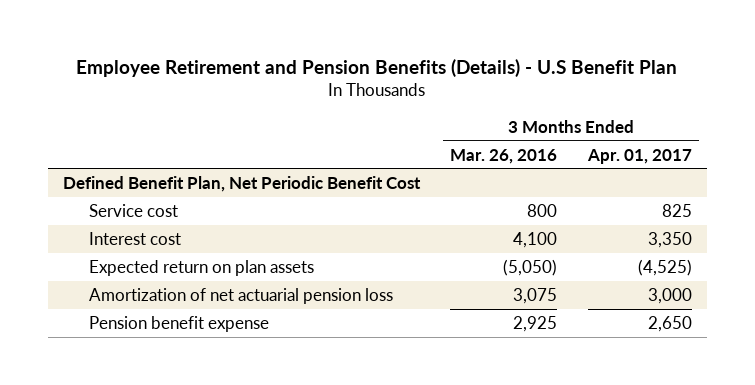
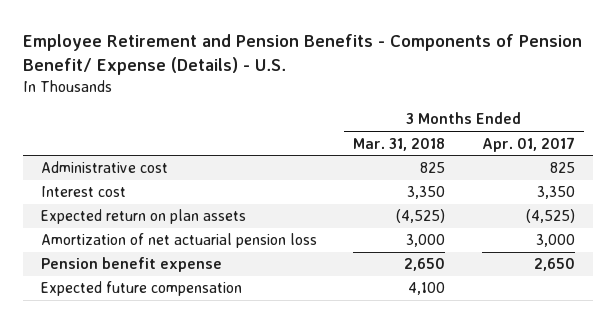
[76,58,678,77] Employee Retirement and Pension Benefits (Details) - U.S Benefit Plan -> [23,33,583,75] Employee Retirement and Pension Benefits - Components of Pension Benefit/ Expense (Details) - U.S.
[450,148,558,164] Mar. 26, 2016 -> none
none -> [353,137,446,151] Mar. 31, 2018
[63,175,422,192] Defined Benefit Plan, Net Periodic Benefit Cost -> none
[89,203,179,217] Service cost -> [41,161,169,174] Administrative cost
none -> [41,281,243,297] Expected future compensation

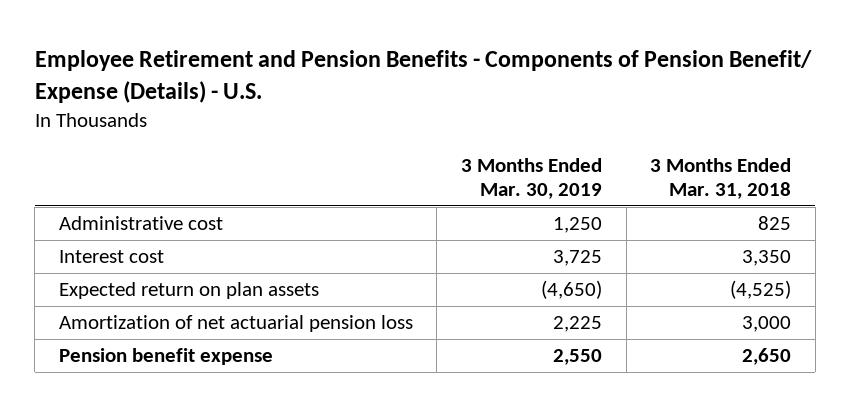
[481,136,575,152] Apr. 01, 2017 -> none
none -> [461,157,603,200] 3 Months Ended Mar. 30, 2019
[41,281,243,297] Expected future compensation -> none

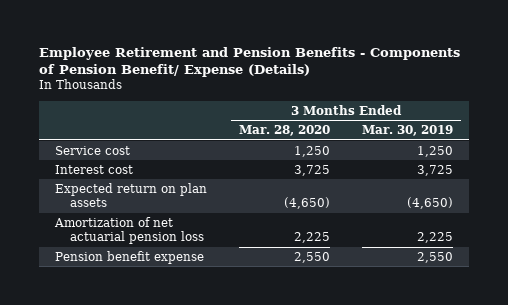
[34,49,812,104] Employee Retirement and Pension Benefits - Components of Pension Benefit/ Expense (Details) - U.S. -> [38,46,460,78] Employee Retirement and Pension Benefits - Components of Pension Benefit/ Expense (Details)
[650,157,792,200] 3 Months Ended Mar. 31, 2018 -> none
none -> [239,124,331,136] Mar. 28, 2020
[58,216,223,231] Administrative cost -> [55,145,131,155] Service cost

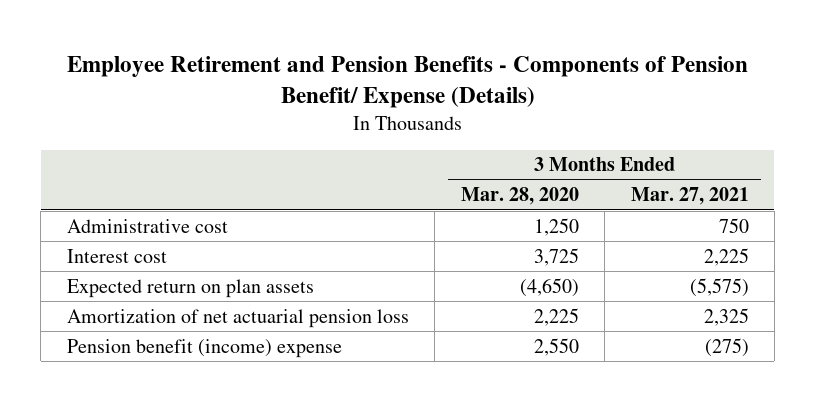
[362,124,454,136] Mar. 30, 2019 -> none
none -> [630,187,749,206] Mar. 27, 2021
[55,145,131,155] Service cost -> [66,218,228,233] Administrative cost
[55,250,205,264] Pension benefit expense -> [66,338,342,358] Pension benefit (income) expense

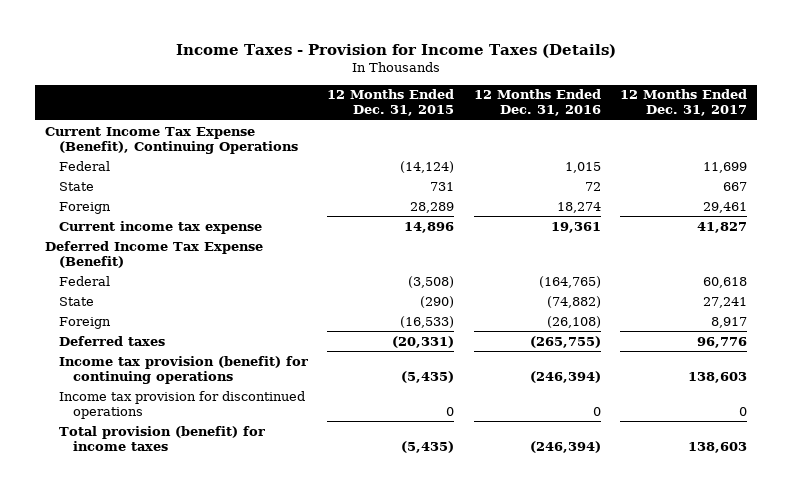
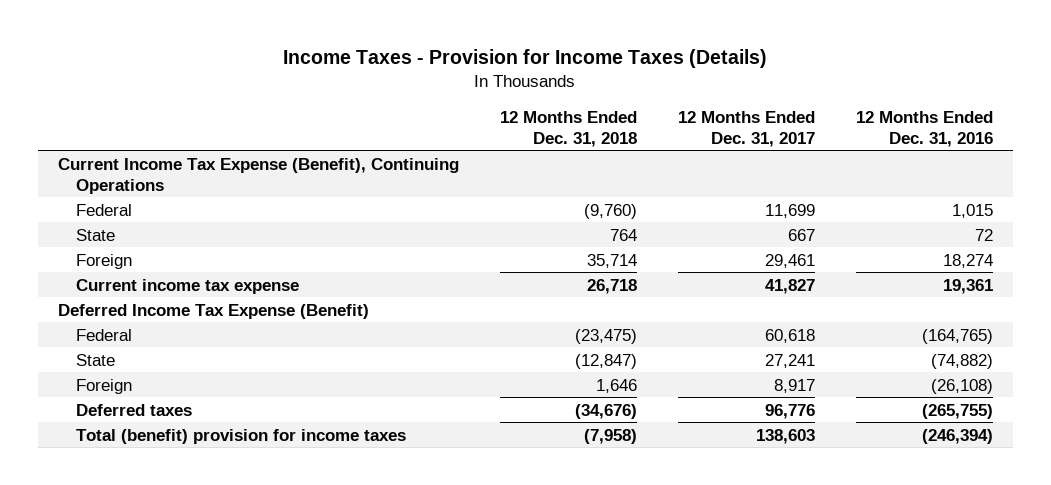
[327,89,455,117] 12 Months Ended Dec. 31, 2015 -> none
none -> [500,110,638,147] 12 Months Ended Dec. 31, 2018
[58,355,308,384] Income tax provision (benefit) for continuing operations -> none
[58,390,305,419] Income tax provision for discontinued operations -> none
[58,425,265,451] Total provision (benefit) for income taxes -> [75,428,406,444] Total (benefit) provision for income taxes

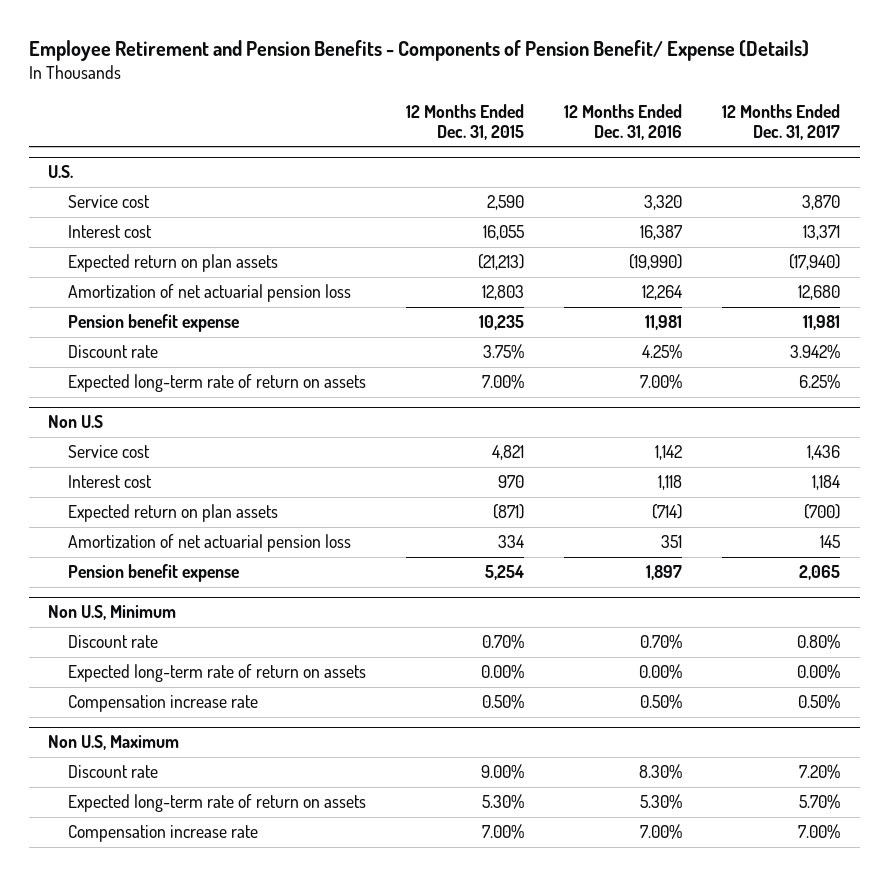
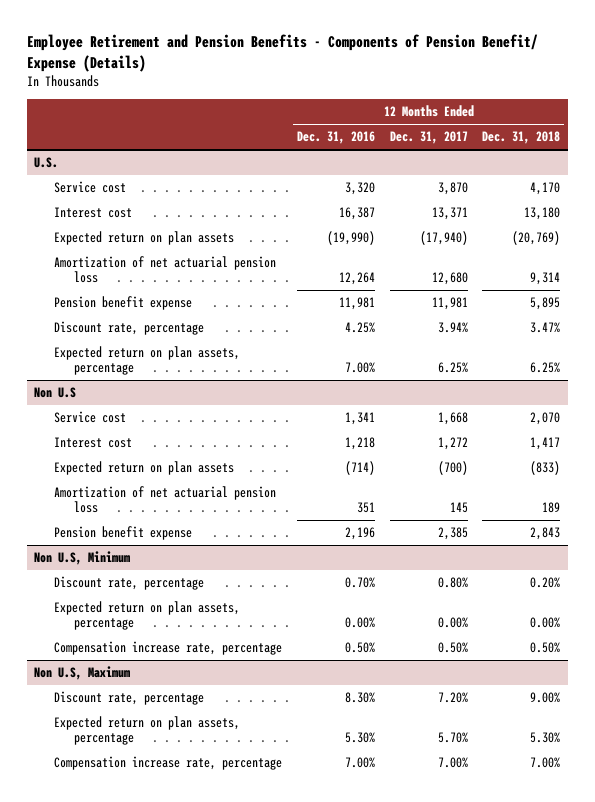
[405,103,524,140] 12 Months Ended Dec. 31, 2015 -> none
none -> [482,131,561,145] Dec. 31, 2018
[68,345,159,359] Discount rate -> [54,321,205,336] Discount rate, percentage
[789,344,840,360] 3.942% -> [437,322,468,334] 3.94%
[68,374,367,393] Expected long-term rate of return on assets -> [54,346,241,376] Expected return on plan assets, percentage
[654,445,682,461] 1,142 -> [344,412,375,426] 1,341
[806,445,840,461] 1,436 -> [437,412,468,426] 1,668
[657,475,682,491] 1,118 -> [344,437,375,451] 1,218
[811,475,840,491] 1,184 -> [437,437,468,451] 1,272
[645,565,682,581] 1,897 -> [344,527,375,541] 2,196
[798,565,840,581] 2,065 -> [437,527,468,541] 2,385
[68,635,159,649] Discount rate -> [54,576,205,591] Discount rate, percentage
[68,664,367,683] Expected long-term rate of return on assets -> [54,601,241,631] Expected return on plan assets, percentage
[68,695,259,713] Compensation increase rate -> [54,641,283,656] Compensation increase rate, percentage
[68,765,159,779] Discount rate -> [54,691,205,706] Discount rate, percentage
[68,794,367,813] Expected long-term rate of return on assets -> [54,716,241,746] Expected return on plan assets, percentage
[68,825,259,843] Compensation increase rate -> [54,756,283,771] Compensation increase rate, percentage

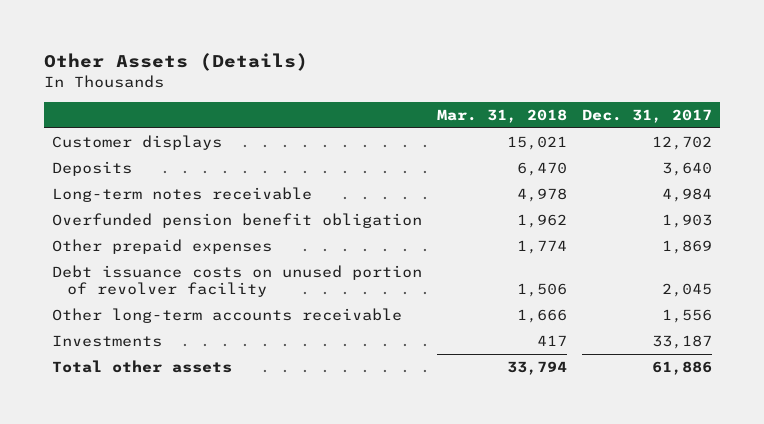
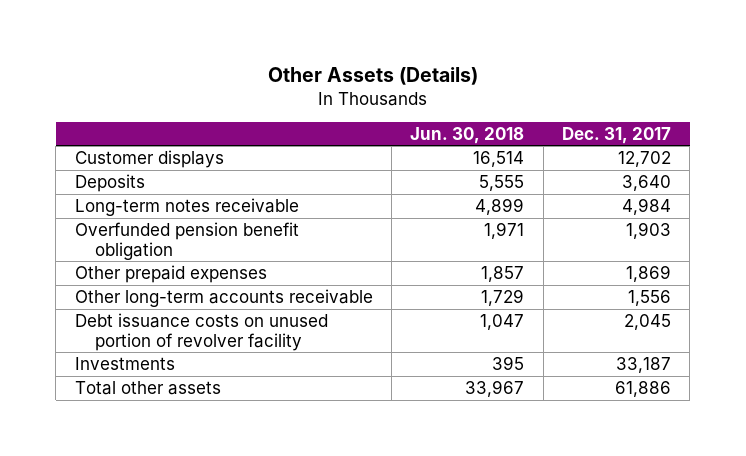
[437,108,568,123] Mar. 31, 2018 -> none
none -> [410,126,525,144] Jun. 30, 2018
[51,265,422,298] Debt issuance costs on unused portion of revolver facility -> [74,313,328,351] Debt issuance costs on unused portion of revolver facility

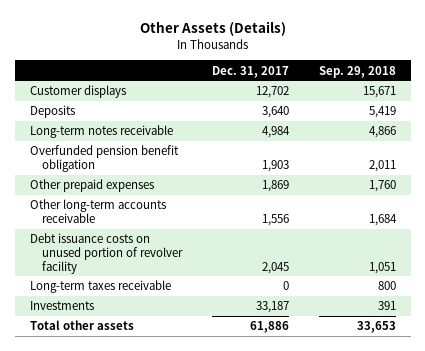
[410,126,525,144] Jun. 30, 2018 -> none
none -> [318,65,396,78] Sep. 29, 2018
none -> [29,280,171,294] Long-term taxes receivable

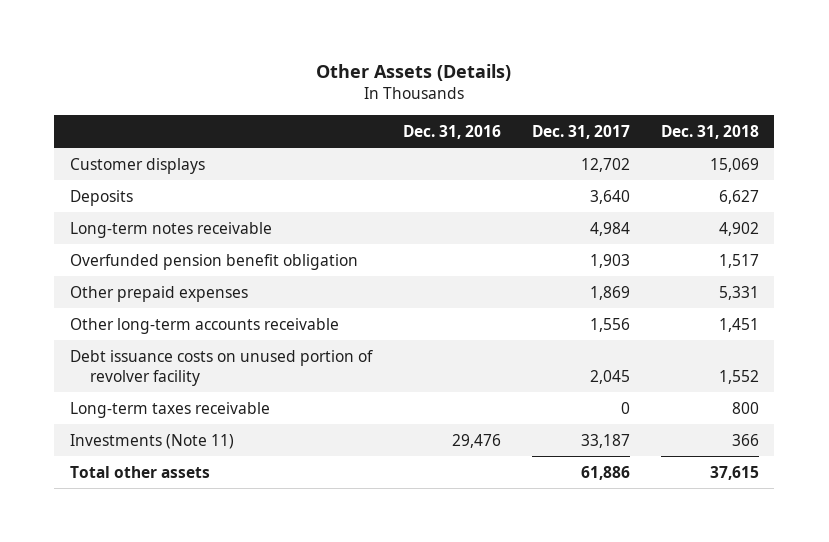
[318,65,396,78] Sep. 29, 2018 -> none
none -> [402,124,501,139] Dec. 31, 2016
none -> [660,124,759,139] Dec. 31, 2018
[29,301,94,311] Investments -> [69,433,234,449] Investments (Note 11)

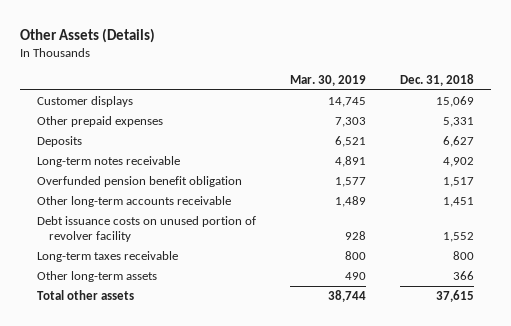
[402,124,501,139] Dec. 31, 2016 -> none
[531,124,630,139] Dec. 31, 2017 -> none
none -> [289,74,366,86] Mar. 30, 2019
[69,285,248,302] Other prepaid expenses -> [36,116,163,128] Other prepaid expenses
[69,433,234,449] Investments (Note 11) -> [36,271,157,283] Other long-term assets

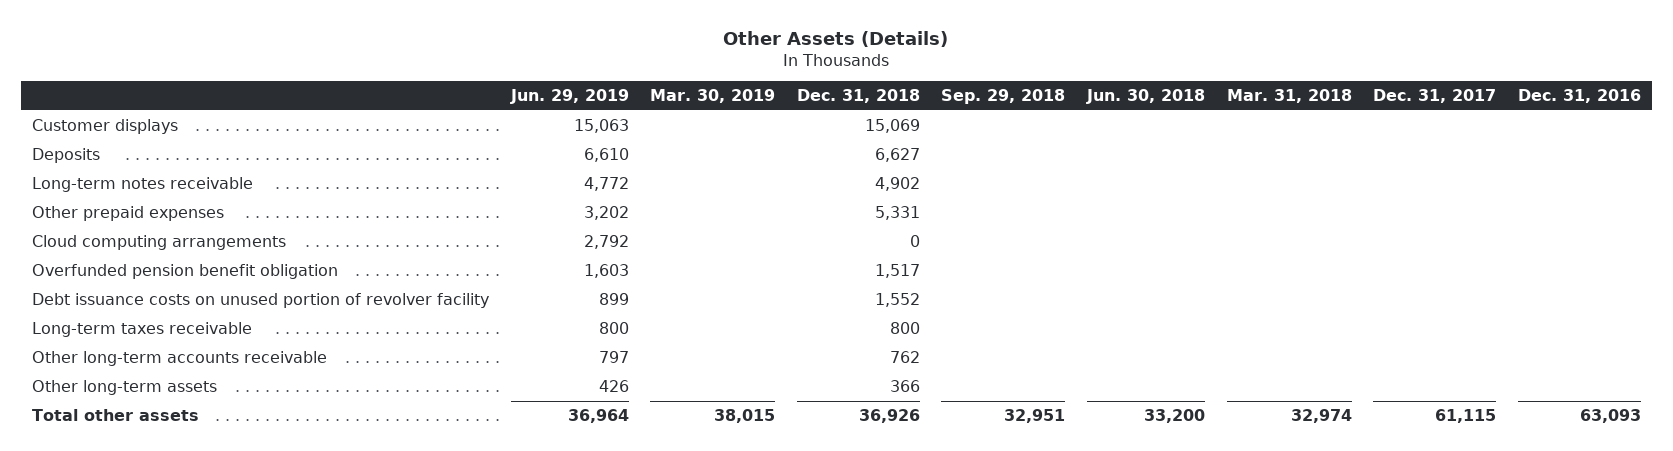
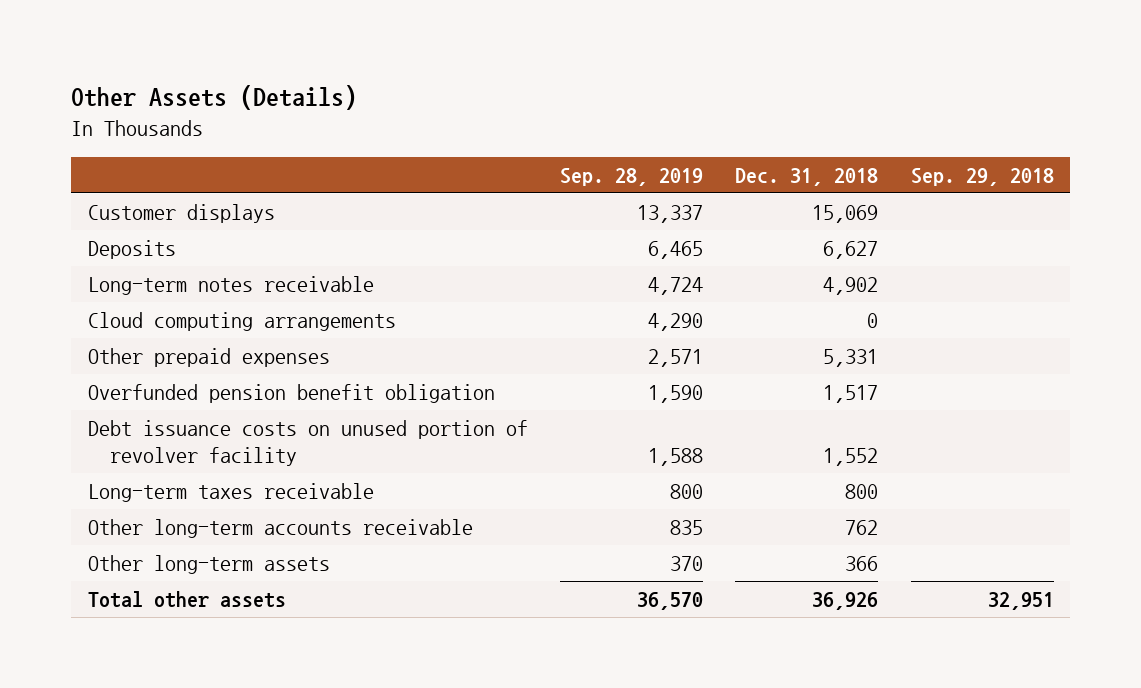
[509,89,629,105] Jun. 29, 2019 -> none
[650,89,776,104] Mar. 30, 2019 -> none
[1086,89,1206,105] Jun. 30, 2018 -> none
[1226,89,1352,104] Mar. 31, 2018 -> none
[1373,89,1497,104] Dec. 31, 2017 -> none
[1517,89,1641,104] Dec. 31, 2016 -> none
none -> [559,167,703,186] Sep. 28, 2019
[31,205,224,221] Other prepaid expenses -> [87,347,330,367] Other prepaid expenses

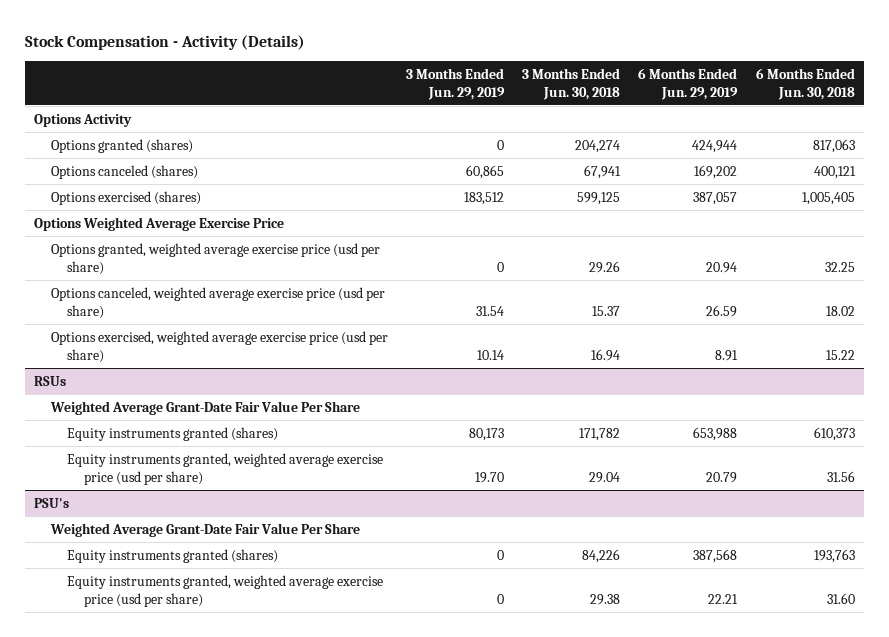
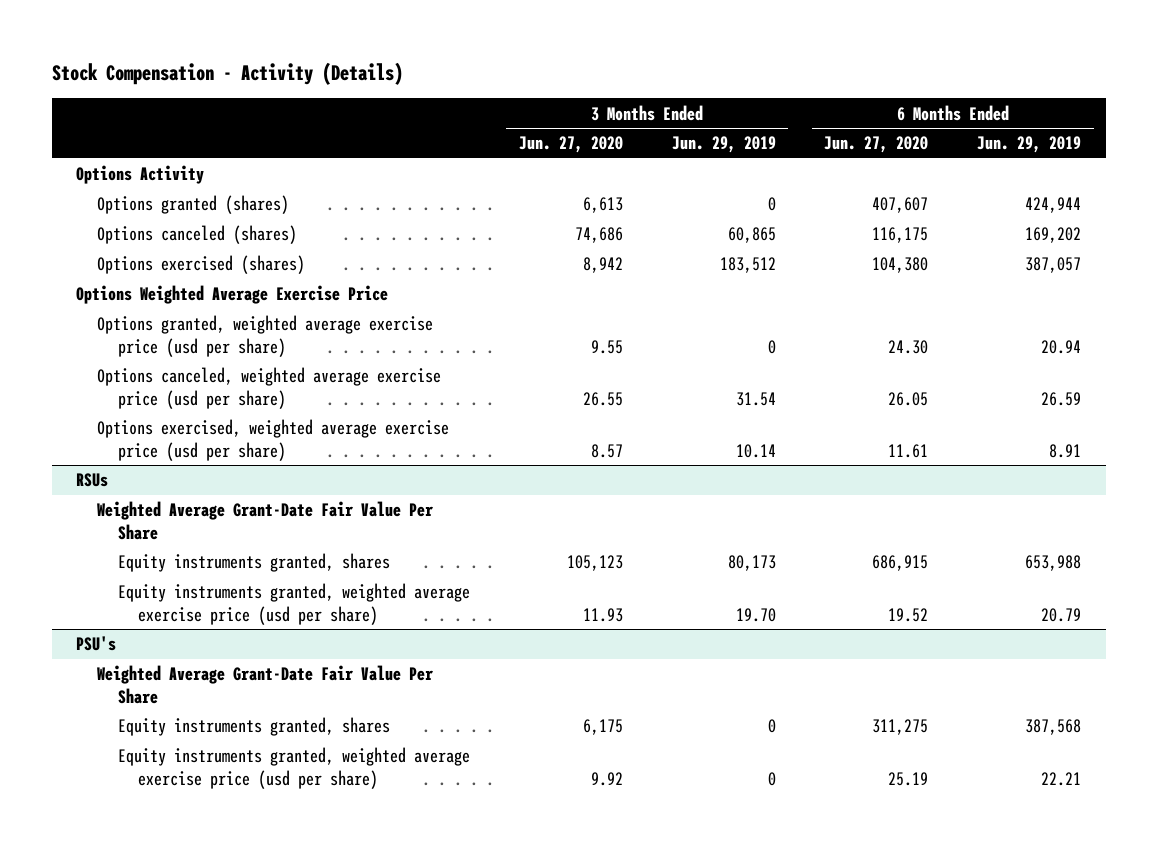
[522,67,621,100] 3 Months Ended Jun. 30, 2018 -> none
[755,67,855,100] 6 Months Ended Jun. 30, 2018 -> none
none -> [518,136,623,154] Jun. 27, 2020
none -> [824,136,929,154] Jun. 27, 2020
[67,426,279,441] Equity instruments granted (shares) -> [117,553,390,573] Equity instruments granted, shares
[67,548,279,563] Equity instruments granted (shares) -> [117,717,390,737] Equity instruments granted, shares

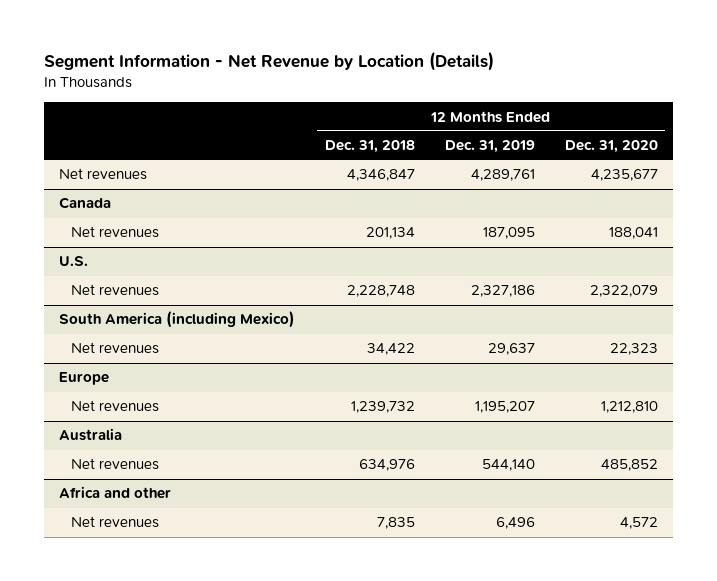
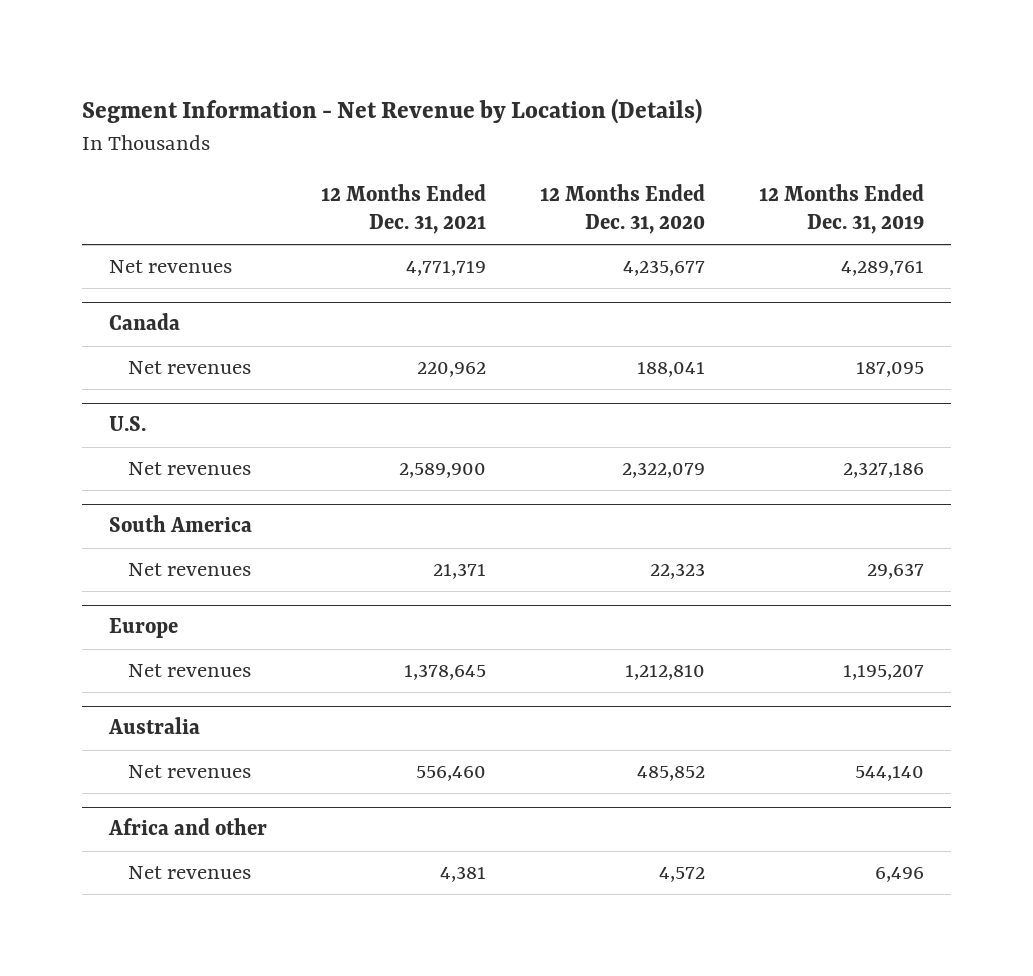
[324,140,415,154] Dec. 31, 2018 -> none
none -> [320,184,486,235] 12 Months Ended Dec. 31, 2021
[58,311,295,329] South America (including Mexico) -> [108,515,252,533] South America

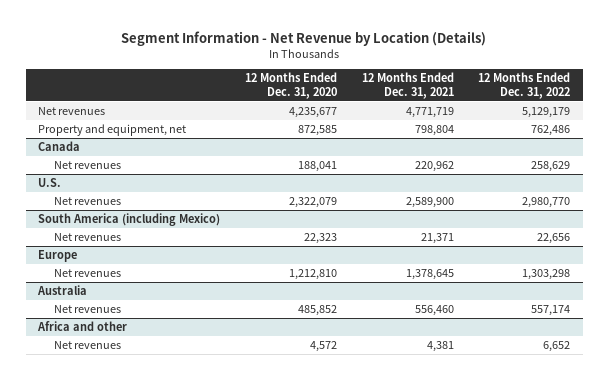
[759,184,925,235] 12 Months Ended Dec. 31, 2019 -> none
none -> [478,71,571,100] 12 Months Ended Dec. 31, 2022
none -> [38,123,187,136] Property and equipment, net
[108,515,252,533] South America -> [38,212,221,226] South America (including Mexico)

